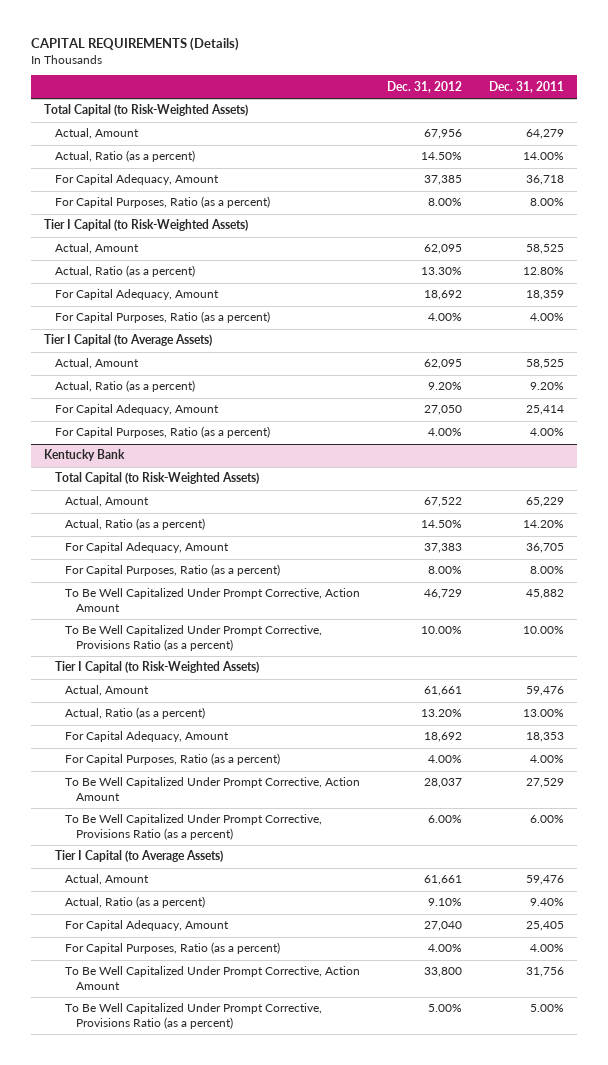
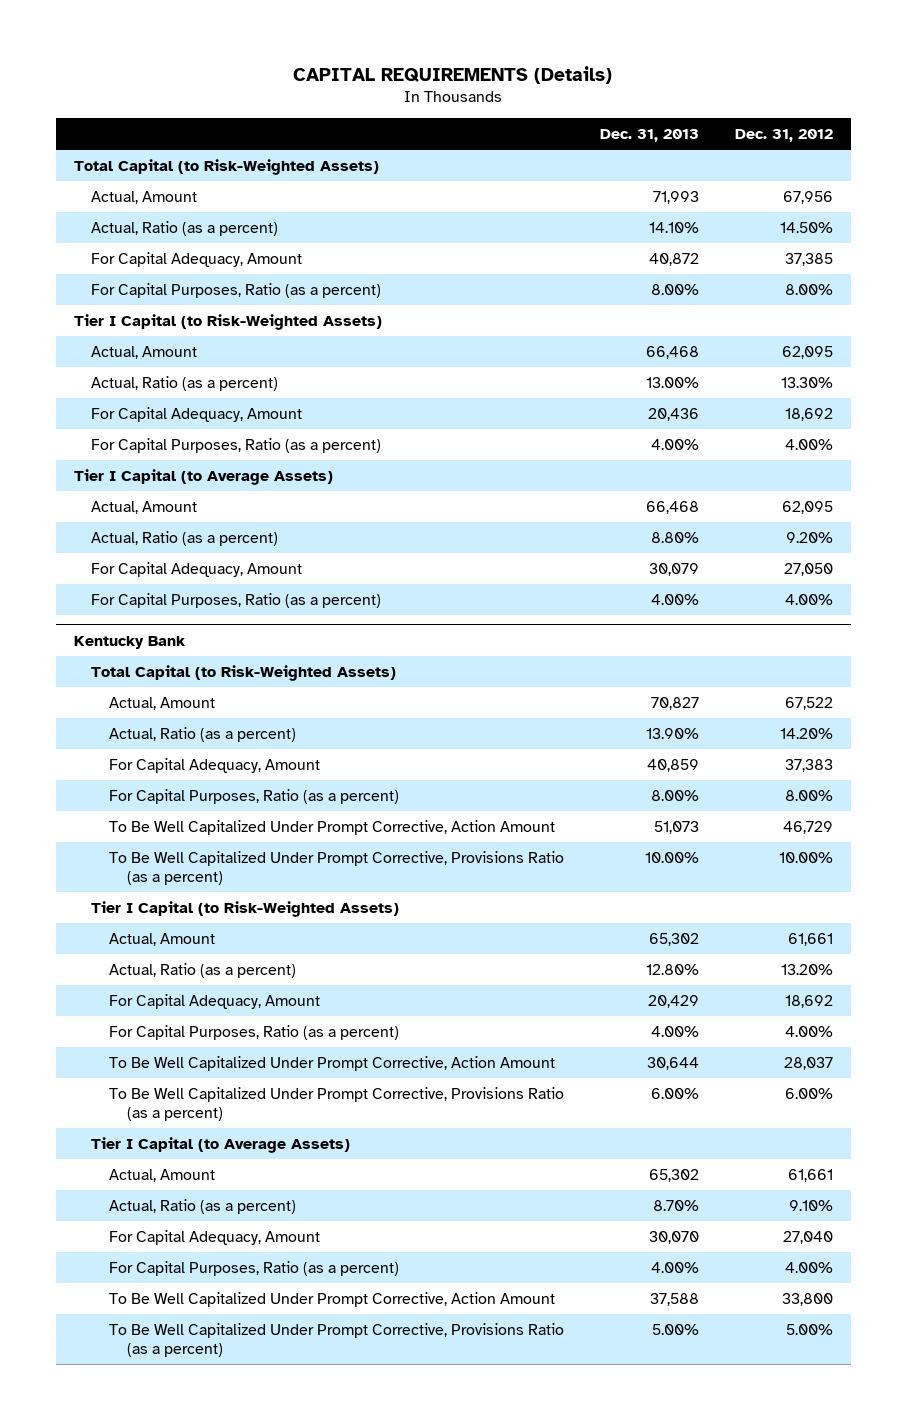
[488,80,564,93] Dec. 31, 2011 -> none
none -> [600,129,700,143] Dec. 31, 2013
[421,520,463,529] 14.50% -> [780,727,834,739] 14.20%

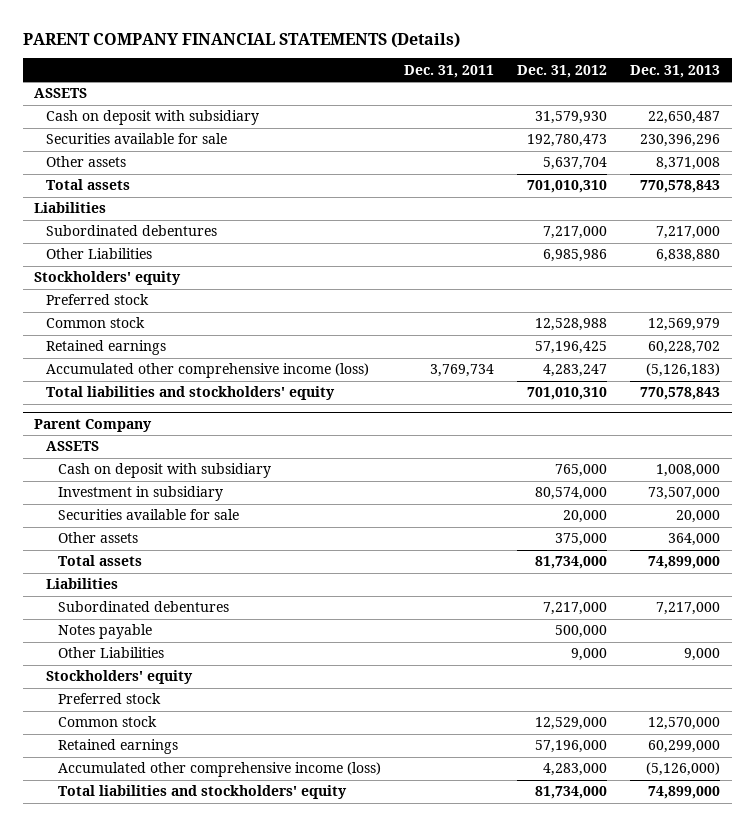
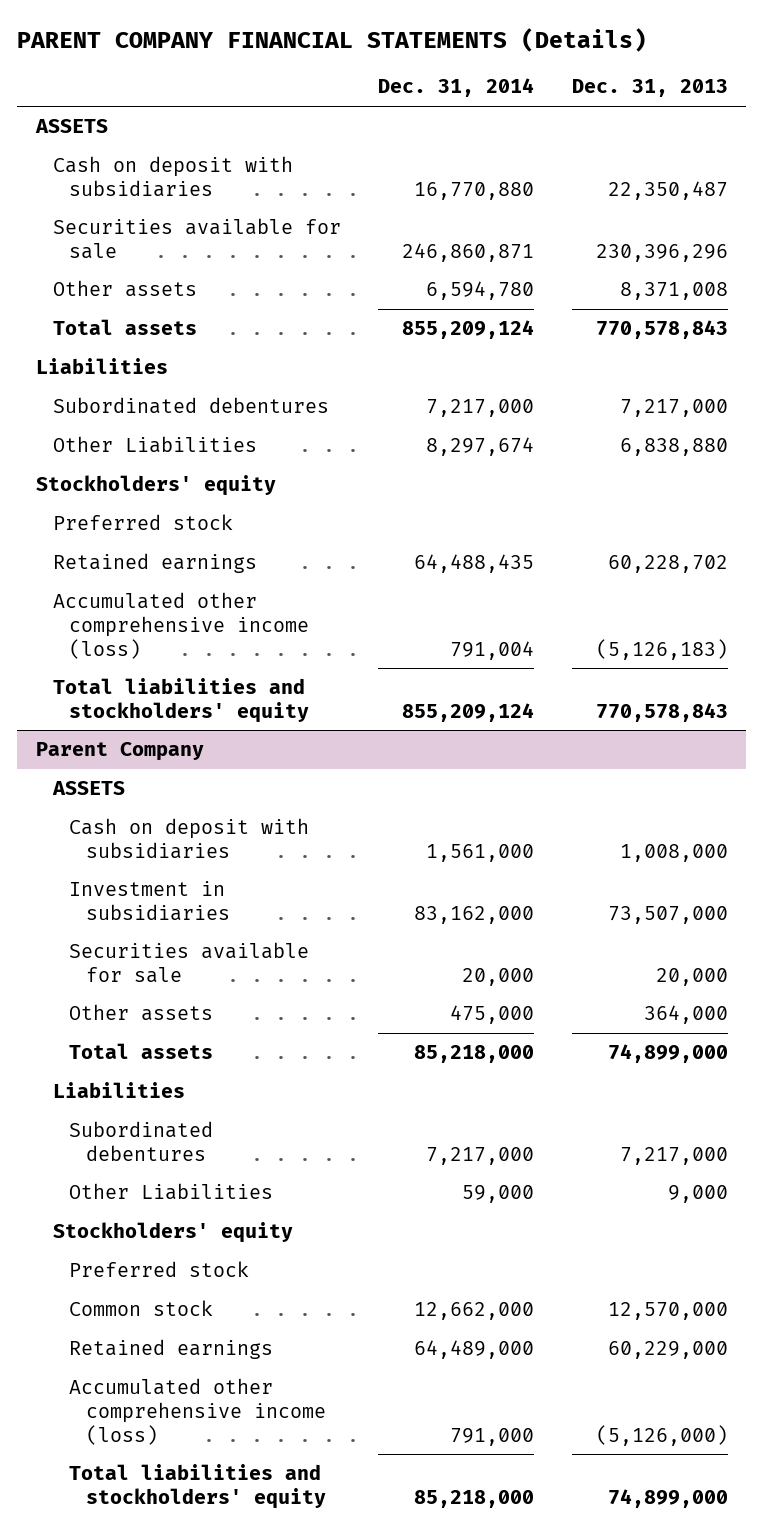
[403,64,494,78] Dec. 31, 2011 -> none
[517,64,608,78] Dec. 31, 2012 -> none
none -> [378,78,535,98] Dec. 31, 2014
[46,110,260,126] Cash on deposit with subsidiary -> [52,156,293,197] Cash on deposit with subsidiaries
[648,111,721,125] 22,650,487 -> [607,180,728,200] 22,350,487
[46,317,146,329] Common stock -> none
[57,463,271,479] Cash on deposit with subsidiary -> [69,818,310,859] Cash on deposit with subsidiaries
[57,486,223,502] Investment in subsidiary -> [69,881,231,921] Investment in subsidiaries
[57,624,152,640] Notes payable -> none
[648,740,721,754] 60,299,000 -> [607,1341,728,1360] 60,229,000

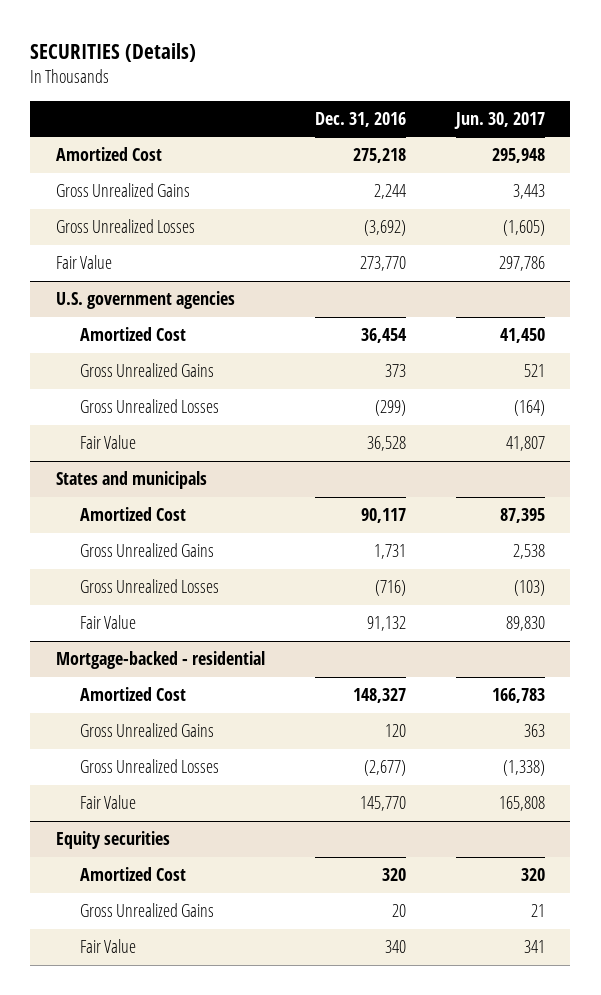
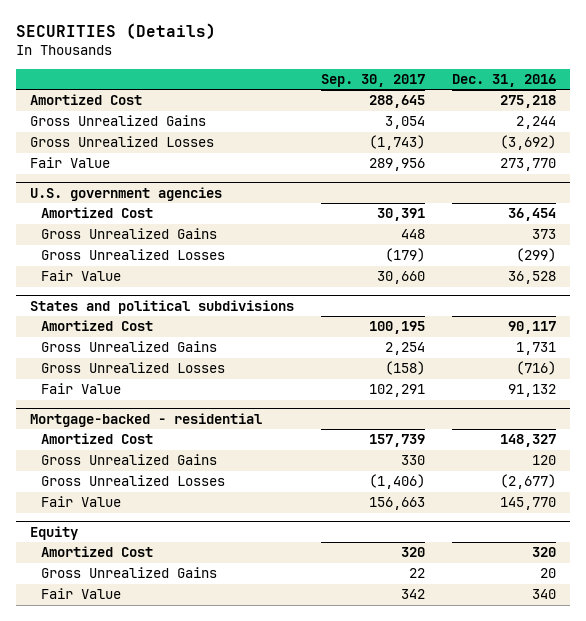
[454,112,546,130] Jun. 30, 2017 -> none
none -> [320,73,425,87] Sep. 30, 2017
[55,471,207,490] States and municipals -> [29,299,294,314] States and political subdivisions
[55,831,170,850] Equity securities -> [29,525,78,540] Equity

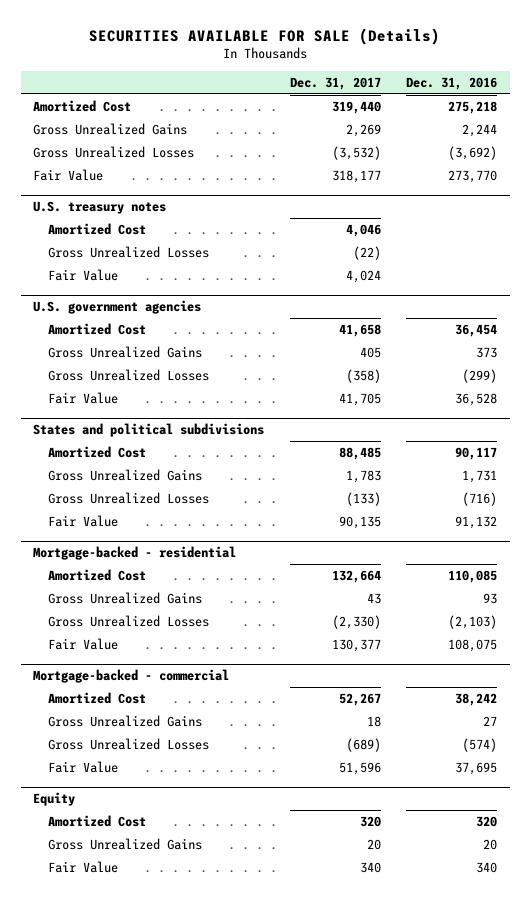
[15,22,216,39] SECURITIES (Details) -> [89,27,441,45] SECURITIES AVAILABLE FOR SALE (Details)
[320,73,425,87] Sep. 30, 2017 -> none
none -> [289,77,381,91] Dec. 31, 2017
none -> [33,200,167,214] U.S. treasury notes
none -> [47,222,146,235] Amortized Cost
none -> [47,245,209,258] Gross Unrealized Losses
none -> [47,268,118,281] Fair Value
[500,434,557,448] 148,327 -> [448,569,498,583] 110,085
[532,455,557,466] 120 -> [483,592,498,604] 93
[500,474,557,490] (2,677) -> [448,614,498,629] (2,103)
[500,497,557,511] 145,770 -> [448,638,498,652] 108,075
none -> [33,668,230,683] Mortgage-backed - commercial
none -> [47,691,146,704] Amortized Cost
none -> [47,714,202,727] Gross Unrealized Gains
none -> [47,737,209,750] Gross Unrealized Losses
none -> [47,760,118,773] Fair Value

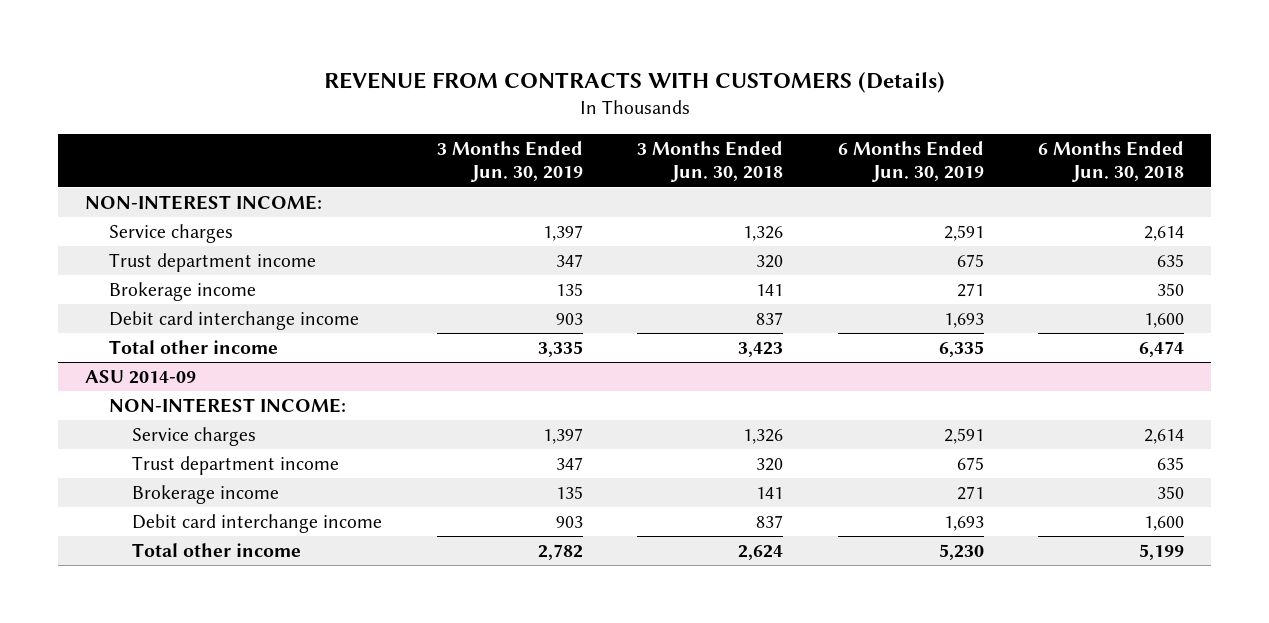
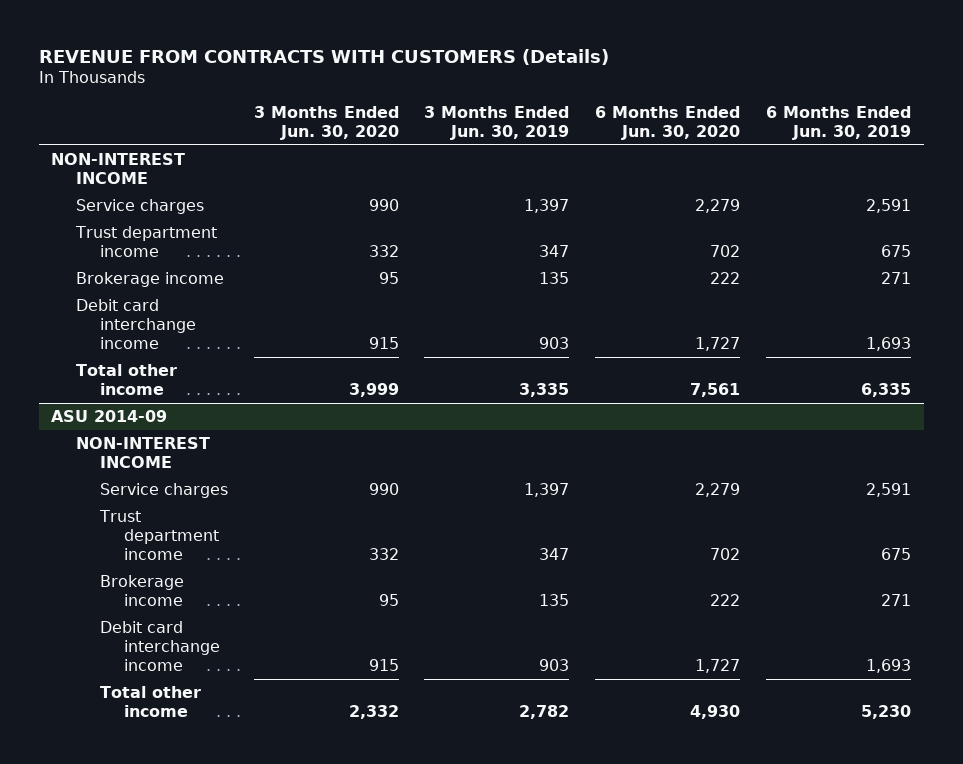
[637,140,784,183] 3 Months Ended Jun. 30, 2018 -> none
[1037,140,1184,183] 6 Months Ended Jun. 30, 2018 -> none
none -> [253,105,399,141] 3 Months Ended Jun. 30, 2020
none -> [595,105,741,141] 6 Months Ended Jun. 30, 2020
[85,194,323,210] NON-INTEREST INCOME: -> [51,153,186,185] NON-INTEREST INCOME
[108,397,346,413] NON-INTEREST INCOME: -> [75,437,210,469] NON-INTEREST INCOME

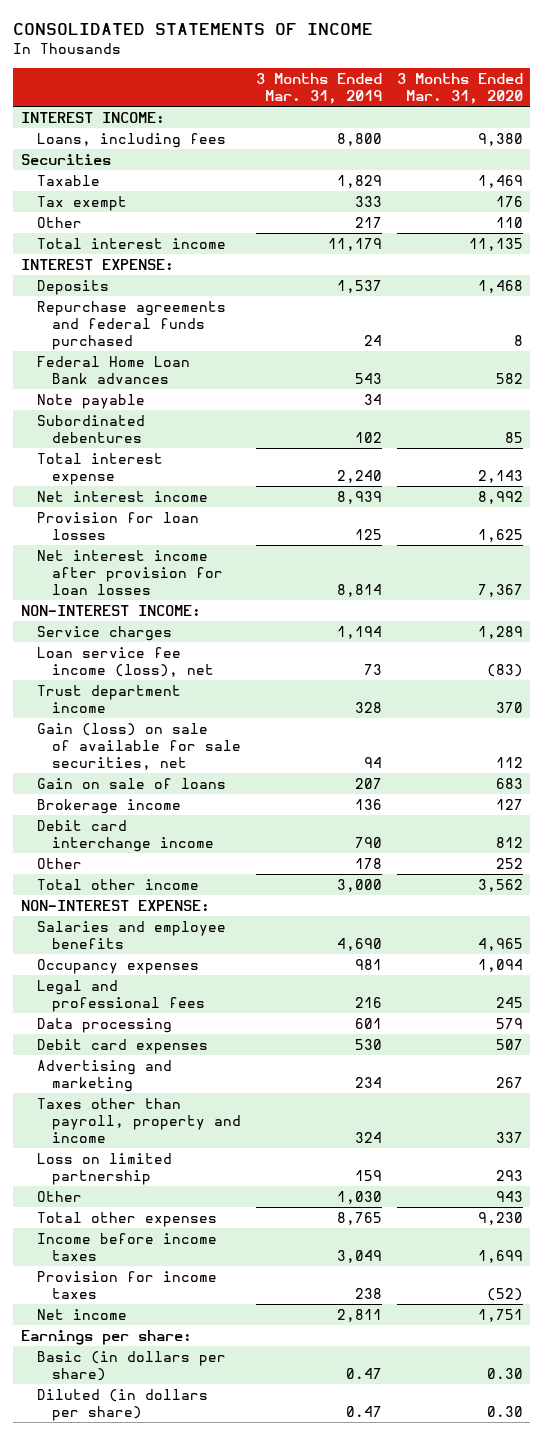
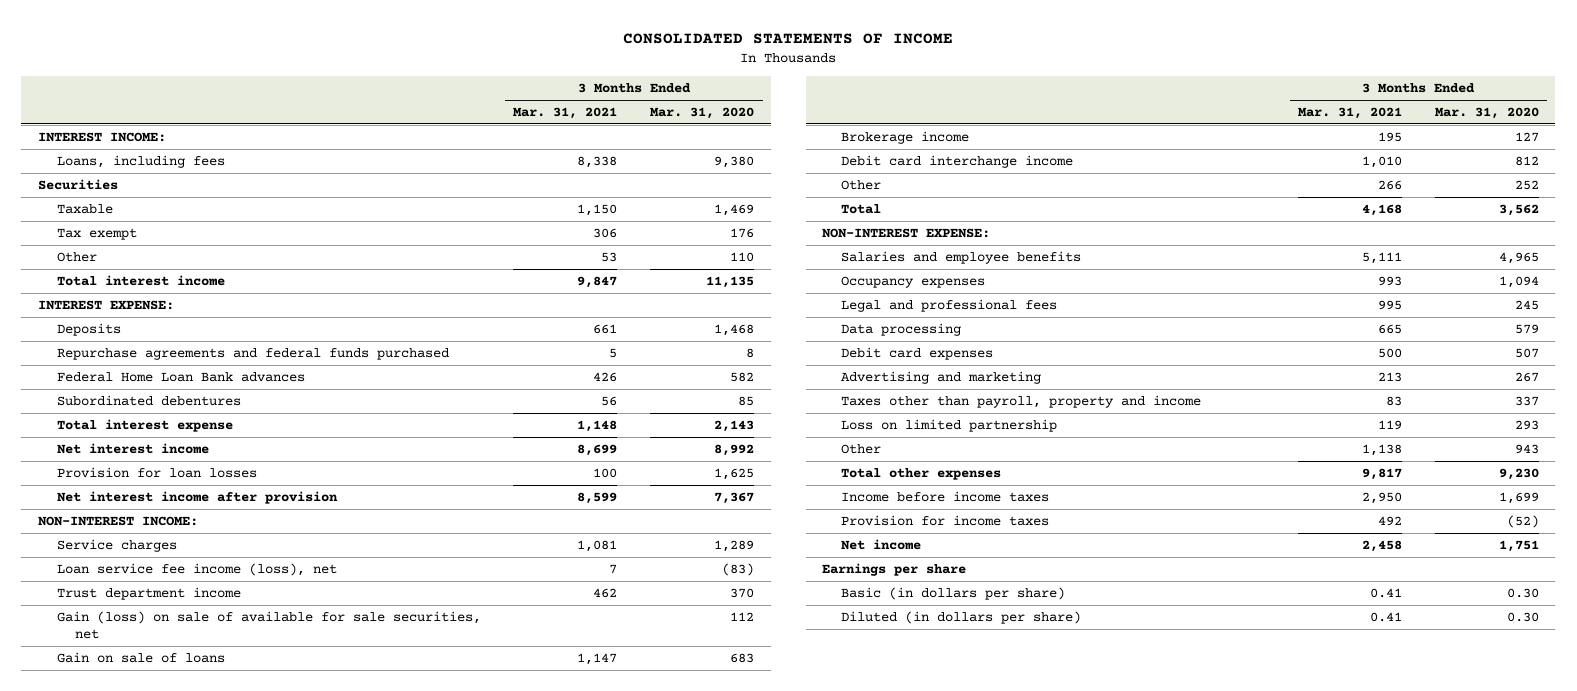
[256,73,383,105] 3 Months Ended Mar. 31, 2019 -> none
none -> [513,107,618,120] Mar. 31, 2021
[36,393,145,409] Note payable -> none
[36,549,224,595] Net interest income after provision for loan losses -> [56,491,338,505] Net interest income after provision
[36,878,199,890] Total other income -> [841,204,882,215] Total
[20,1329,192,1345] Earnings per share: -> [822,563,967,577] Earnings per share

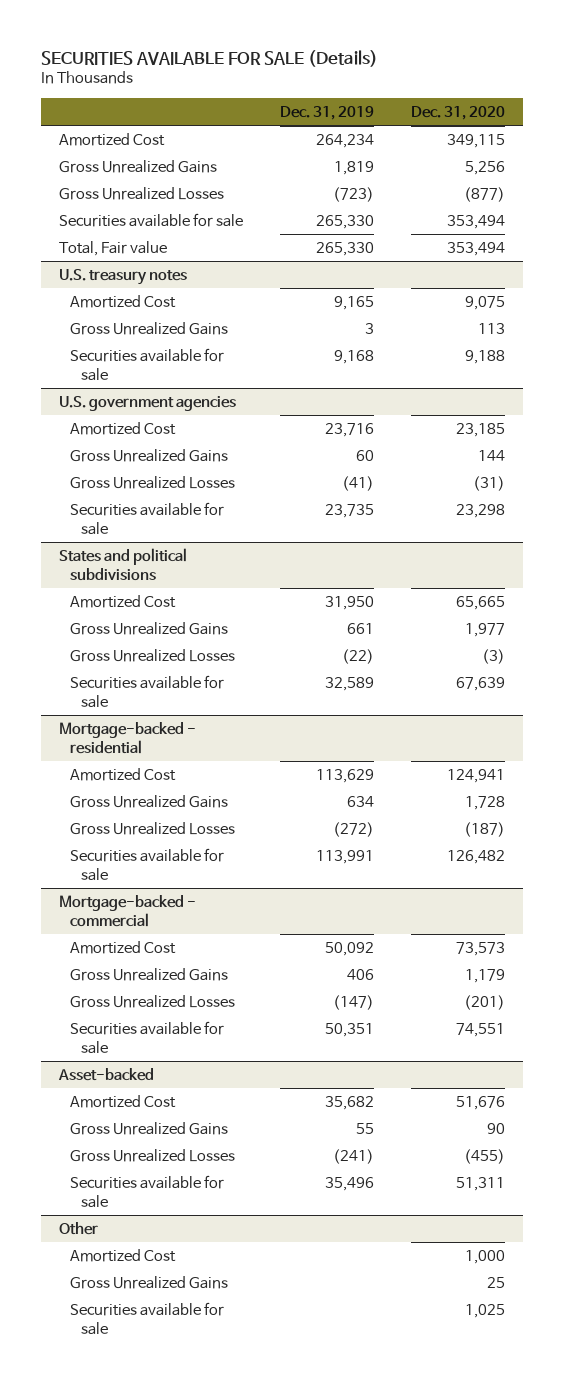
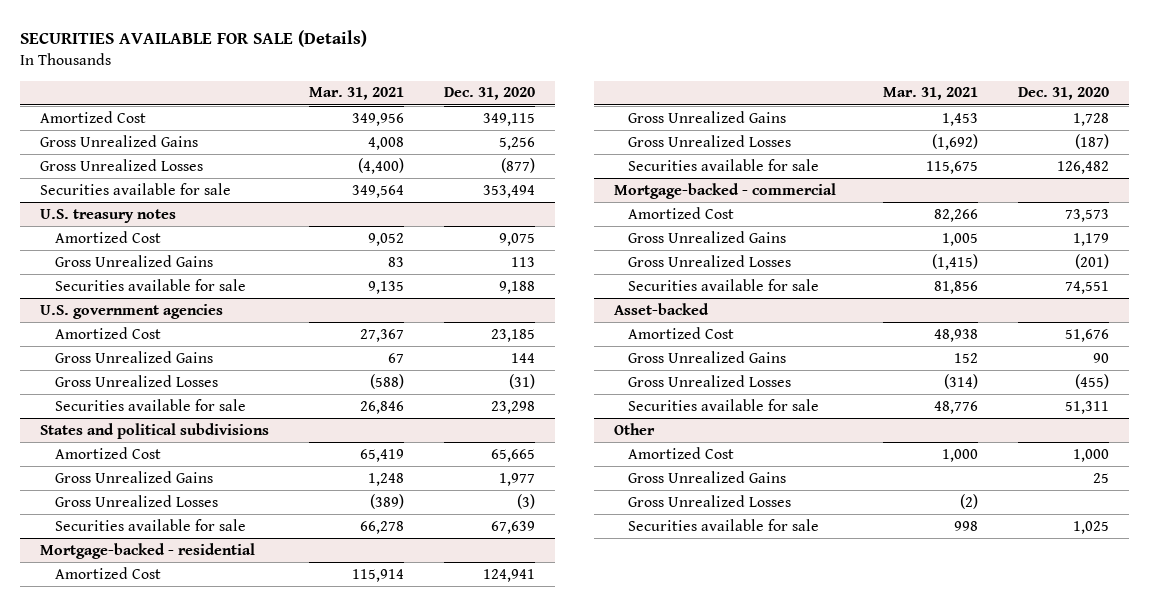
[279,106,374,121] Dec. 31, 2019 -> none
none -> [309,87,405,101] Mar. 31, 2021
[59,240,168,256] Total, Fair value -> none
none -> [627,494,791,507] Gross Unrealized Losses

